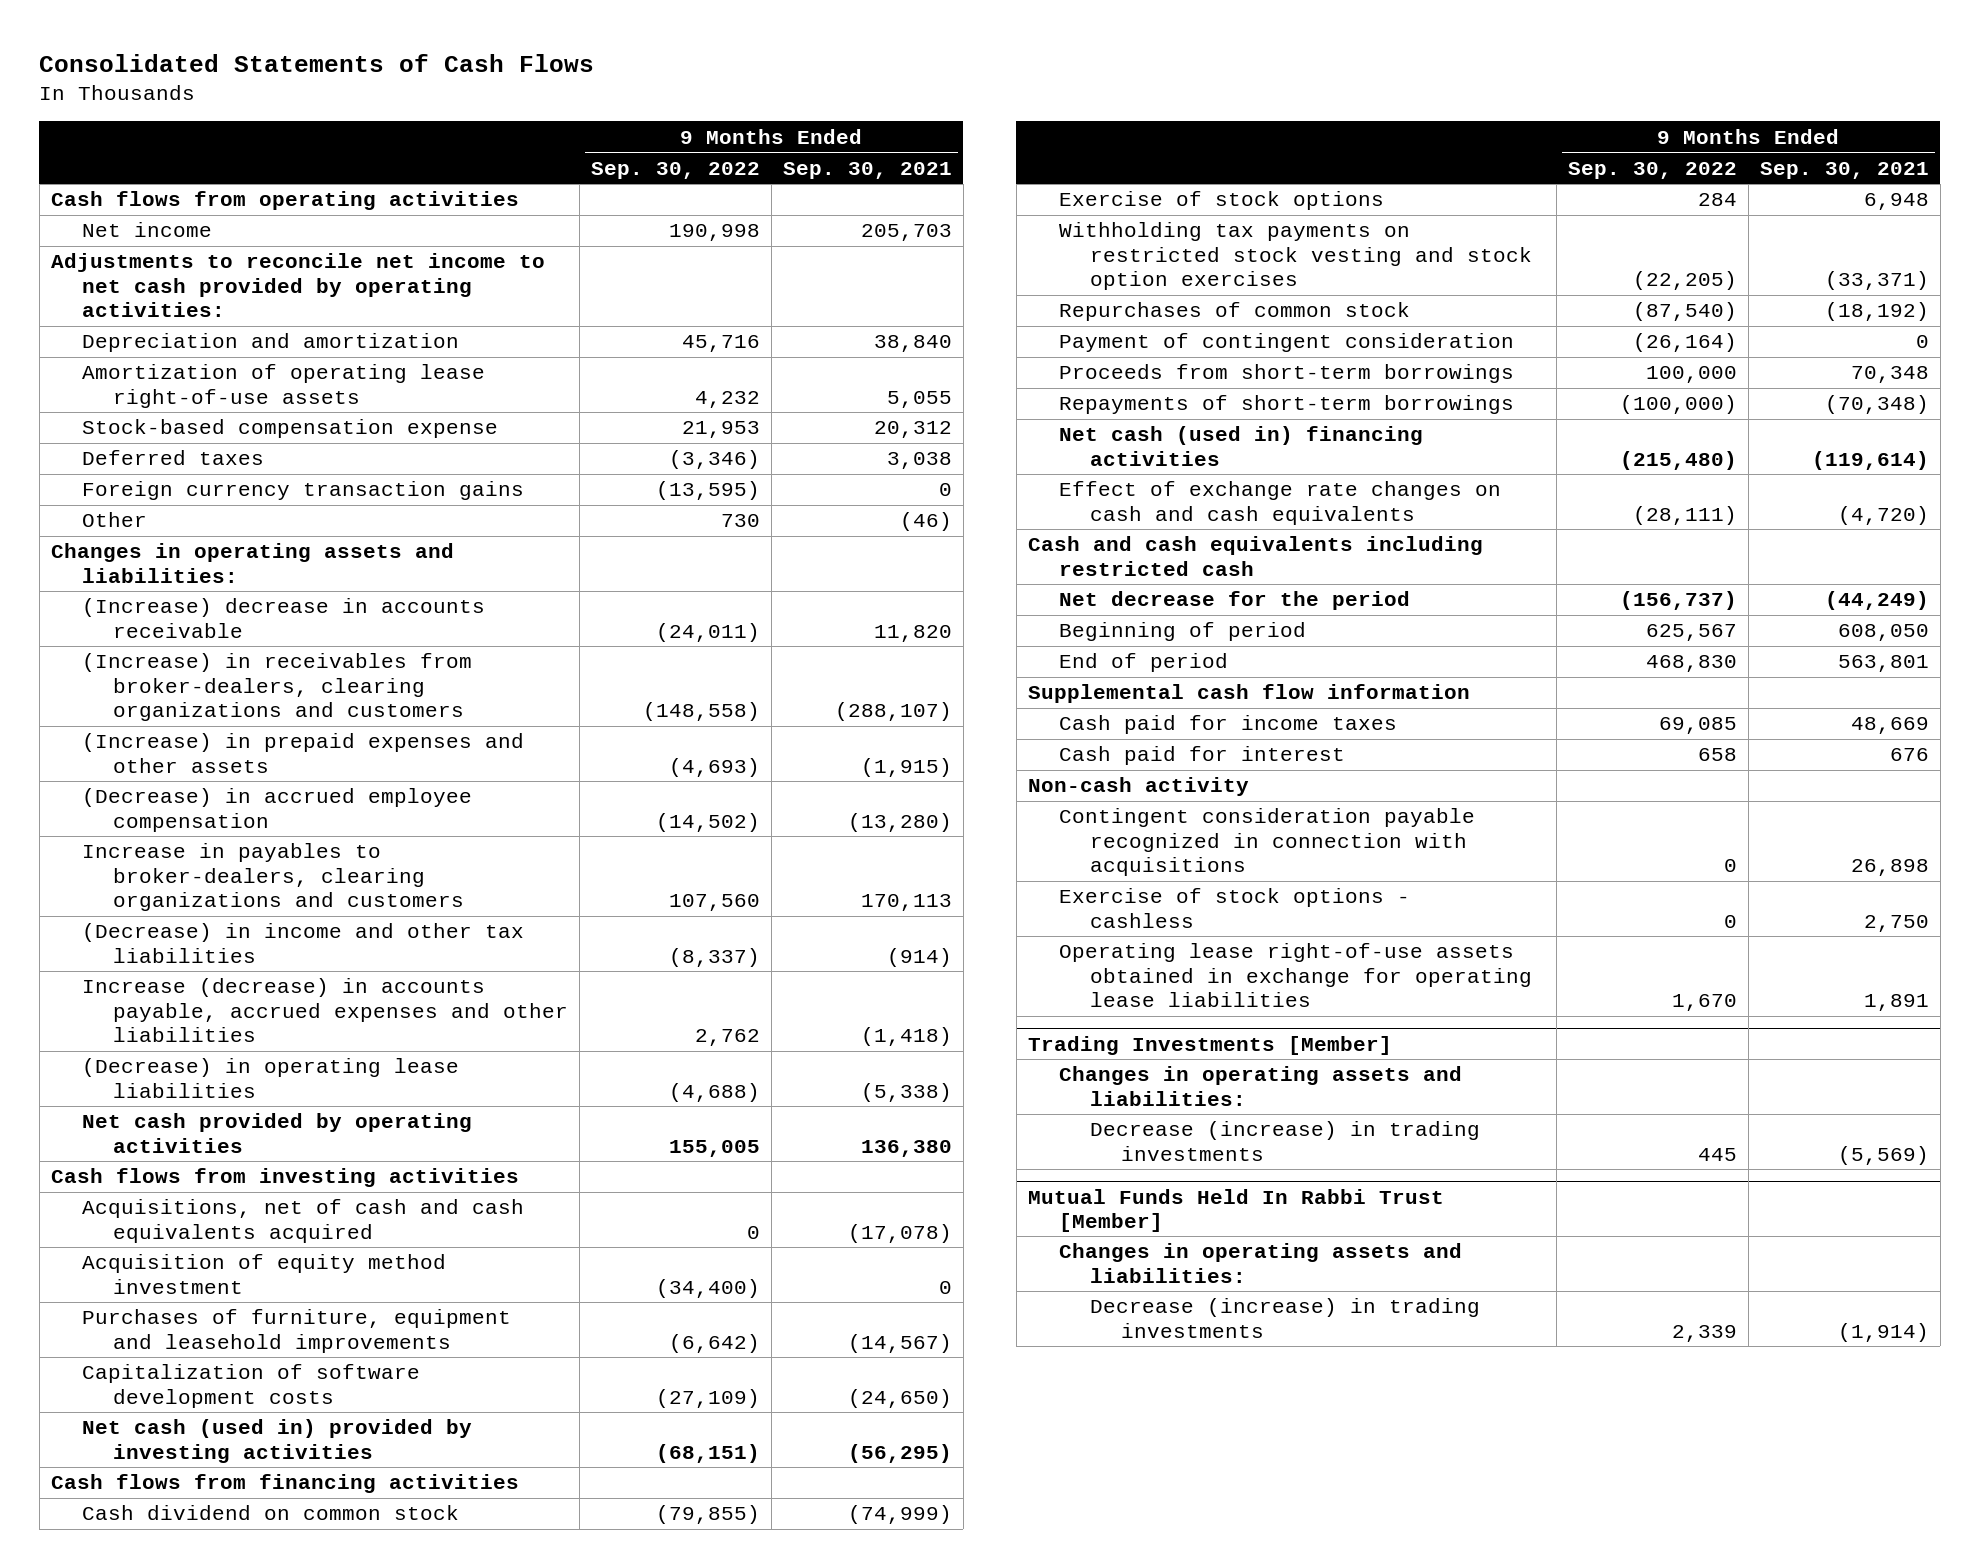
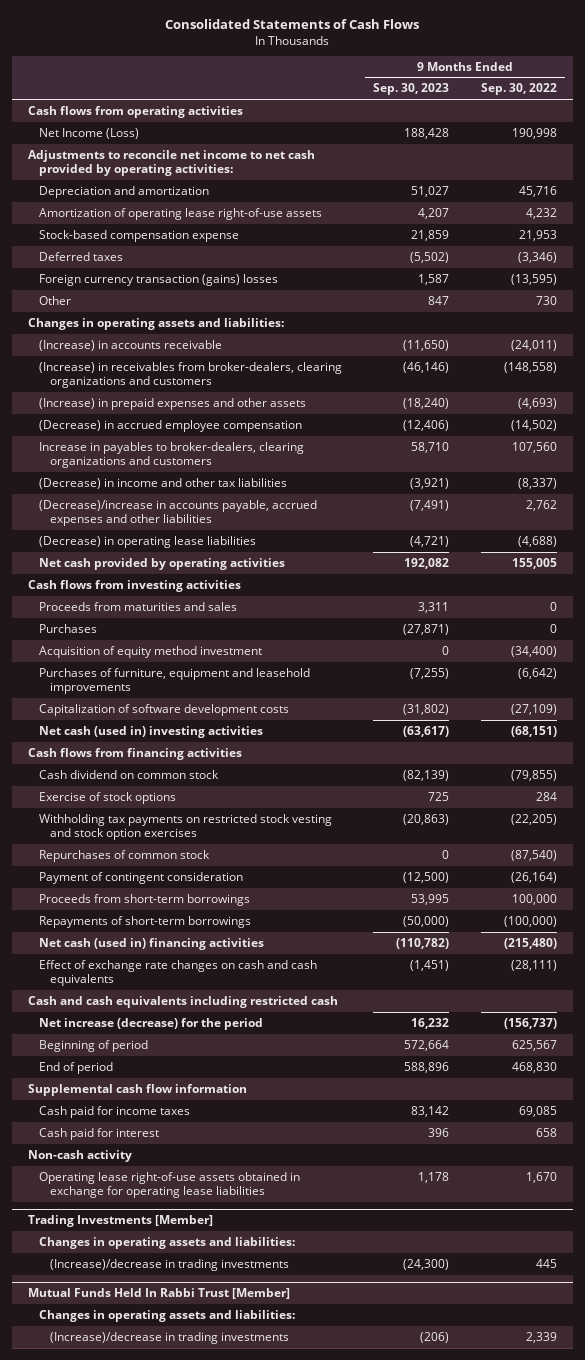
[782,161,952,179] Sep. 30, 2021 -> none
none -> [373,83,450,96] Sep. 30, 2023
[81,222,212,238] Net income -> [38,127,139,139] Net Income (Loss)
[81,481,524,501] Foreign currency transaction gains -> [38,273,278,286] Foreign currency transaction (gains) losses
[81,598,485,638] (Increase) decrease in accounts receivable -> [38,339,222,351] (Increase) in accounts receivable
[81,978,569,1043] Increase (decrease) in accounts payable, accrued expenses and other liabilities -> [38,499,317,527] (Decrease)/increase in accounts payable, accrued expenses and other liabilities
[81,1199,524,1243] Acquisitions, net of cash and cash equivalents acquired -> none
none -> [38,601,237,611] Proceeds from maturities and sales
none -> [38,623,97,633] Purchases
[81,1419,472,1463] Net cash (used in) provided by investing activities -> [38,725,263,738] Net cash (used in) investing activities
[1058,591,1410,611] Net decrease for the period -> [38,1017,263,1030] Net increase (decrease) for the period
[1058,808,1475,877] Contingent consideration payable recognized in connection with acquisitions -> none
[1058,888,1410,928] Exercise of stock options - cashless -> none
[1090,1121,1481,1161] Decrease (increase) in trading investments -> [49,1258,289,1271] (Increase)/decrease in trading investments
[1090,1298,1481,1338] Decrease (increase) in trading investments -> [49,1331,289,1344] (Increase)/decrease in trading investments

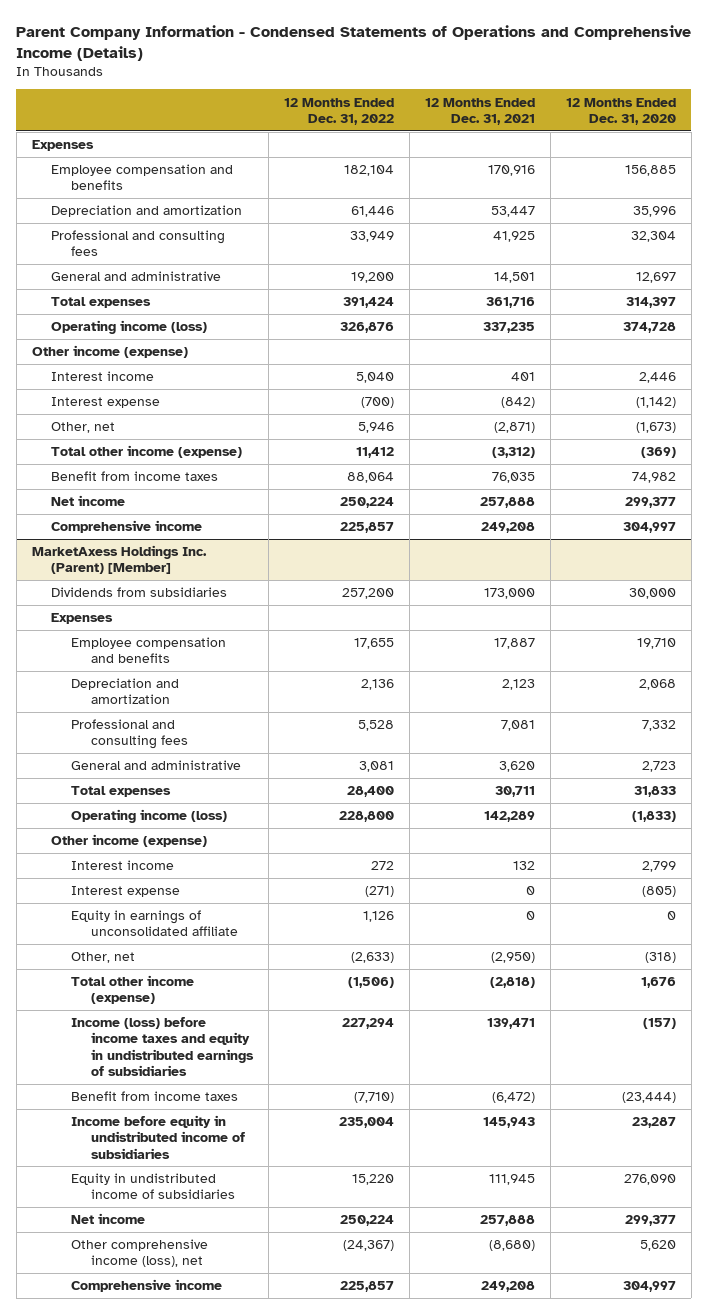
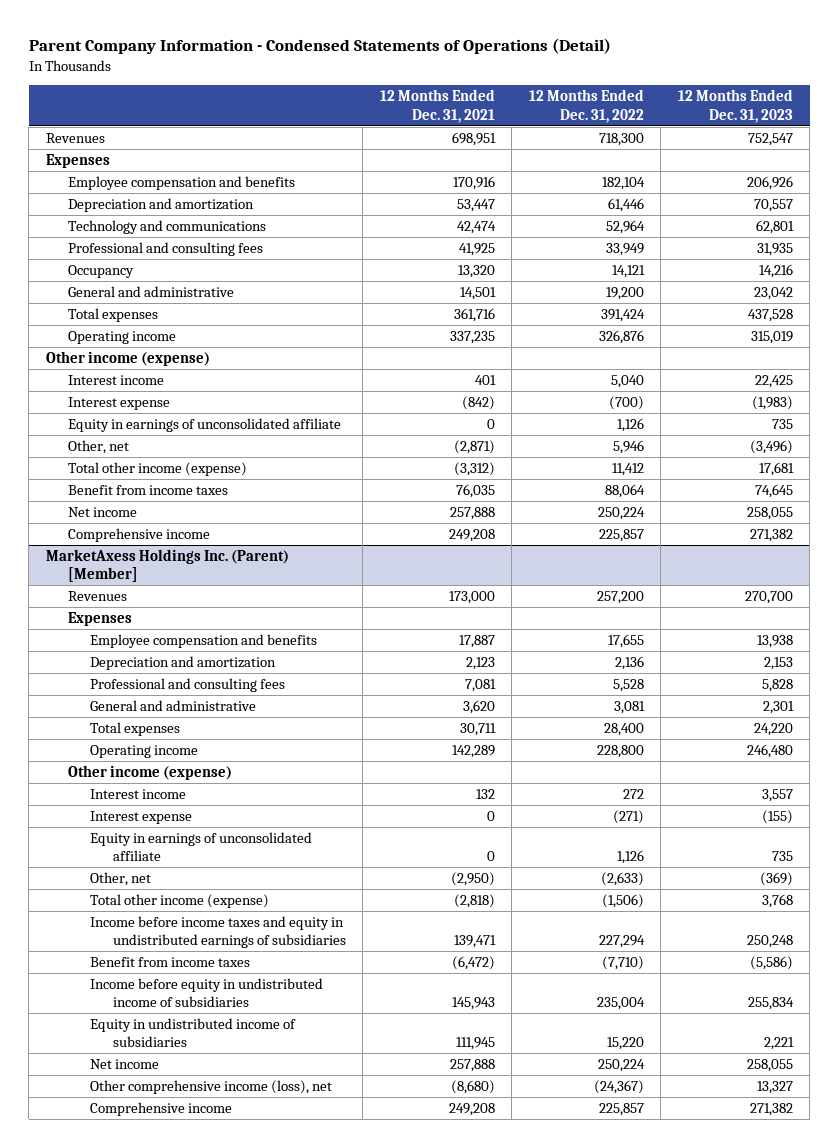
[16,24,692,61] Parent Company Information - Condensed Statements of Operations and Comprehensive Income (Details) -> [28,38,611,55] Parent Company Information - Condensed Statements of Operations (Detail)
[565,97,676,125] 12 Months Ended Dec. 31, 2020 -> none
none -> [677,89,793,123] 12 Months Ended Dec. 31, 2023
none -> [45,132,105,143] Revenues
none -> [68,219,267,234] Technology and communications
none -> [68,264,135,278] Occupancy
[51,320,208,335] Operating income (loss) -> [68,330,177,344] Operating income
none -> [68,417,342,432] Equity in earnings of unconsolidated affiliate
[51,587,228,598] Dividends from subsidiaries -> [68,590,128,601] Revenues
[70,809,227,824] Operating income (loss) -> [90,744,199,758] Operating income
[70,1017,254,1076] Income (loss) before income taxes and equity in undistributed earnings of subsidiaries -> [90,915,346,949] Income before income taxes and equity in undistributed earnings of subsidiaries

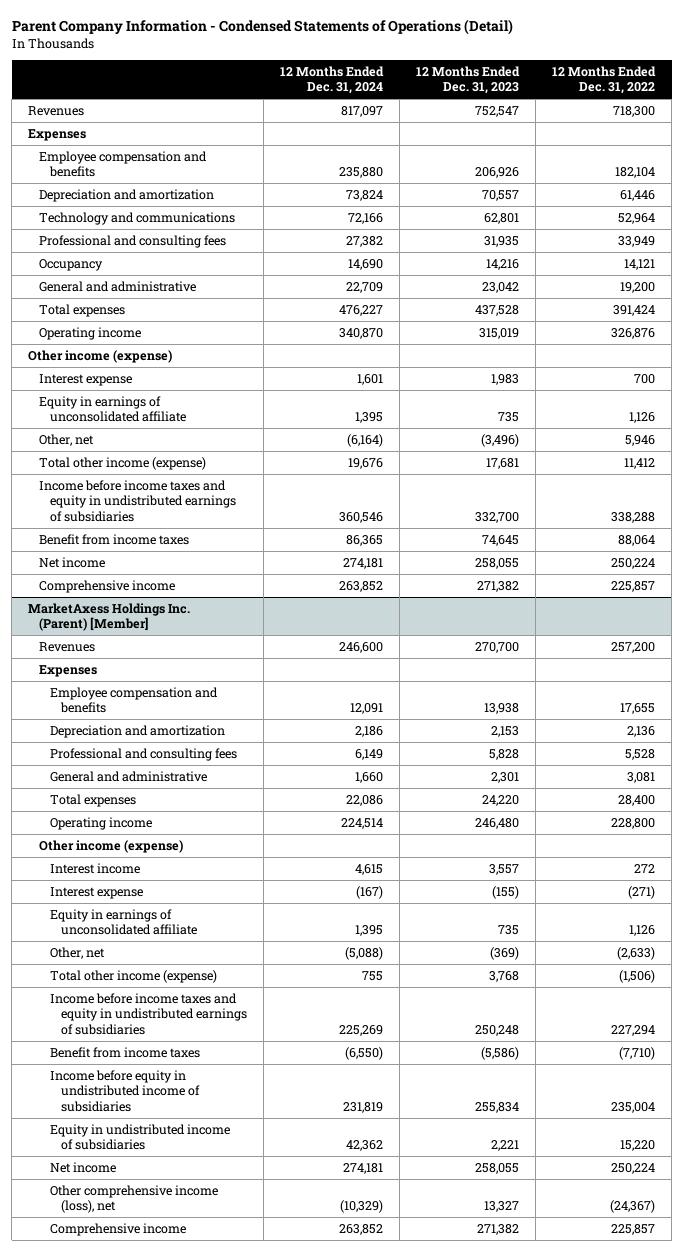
[379,89,495,123] 12 Months Ended Dec. 31, 2021 -> none
none -> [280,66,385,95] 12 Months Ended Dec. 31, 2024
[68,374,165,385] Interest income -> none
[608,395,644,410] (700) -> [634,373,656,384] 700
[751,395,793,410] (1,983) -> [491,373,520,385] 1,983
none -> [39,479,237,522] Income before income taxes and equity in undistributed earnings of subsidiaries

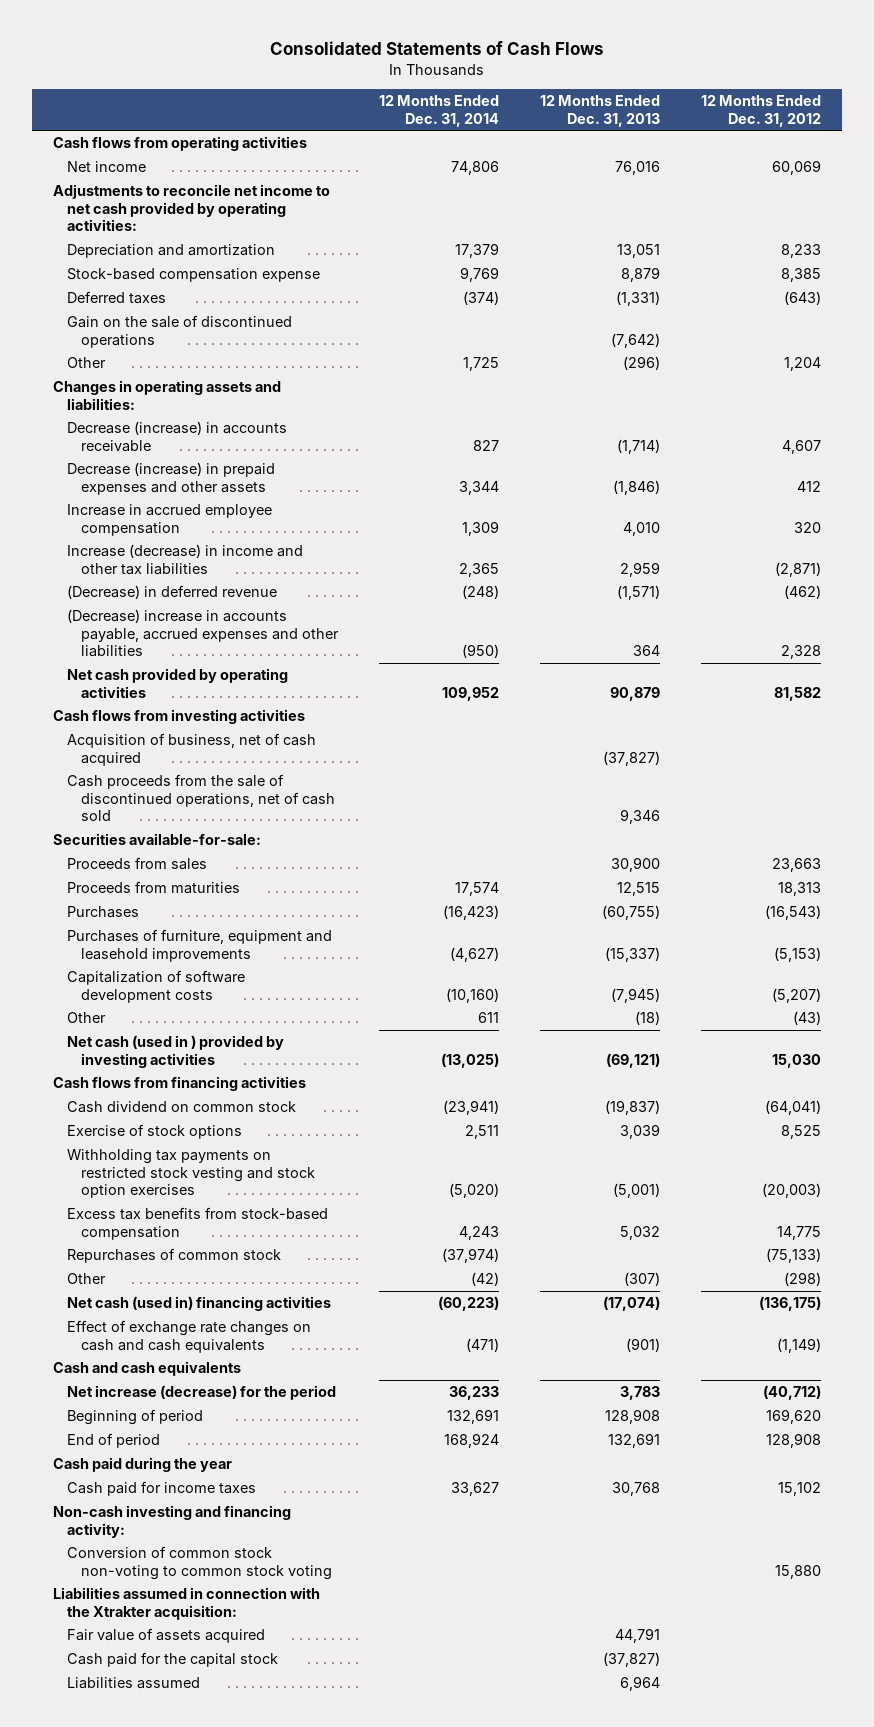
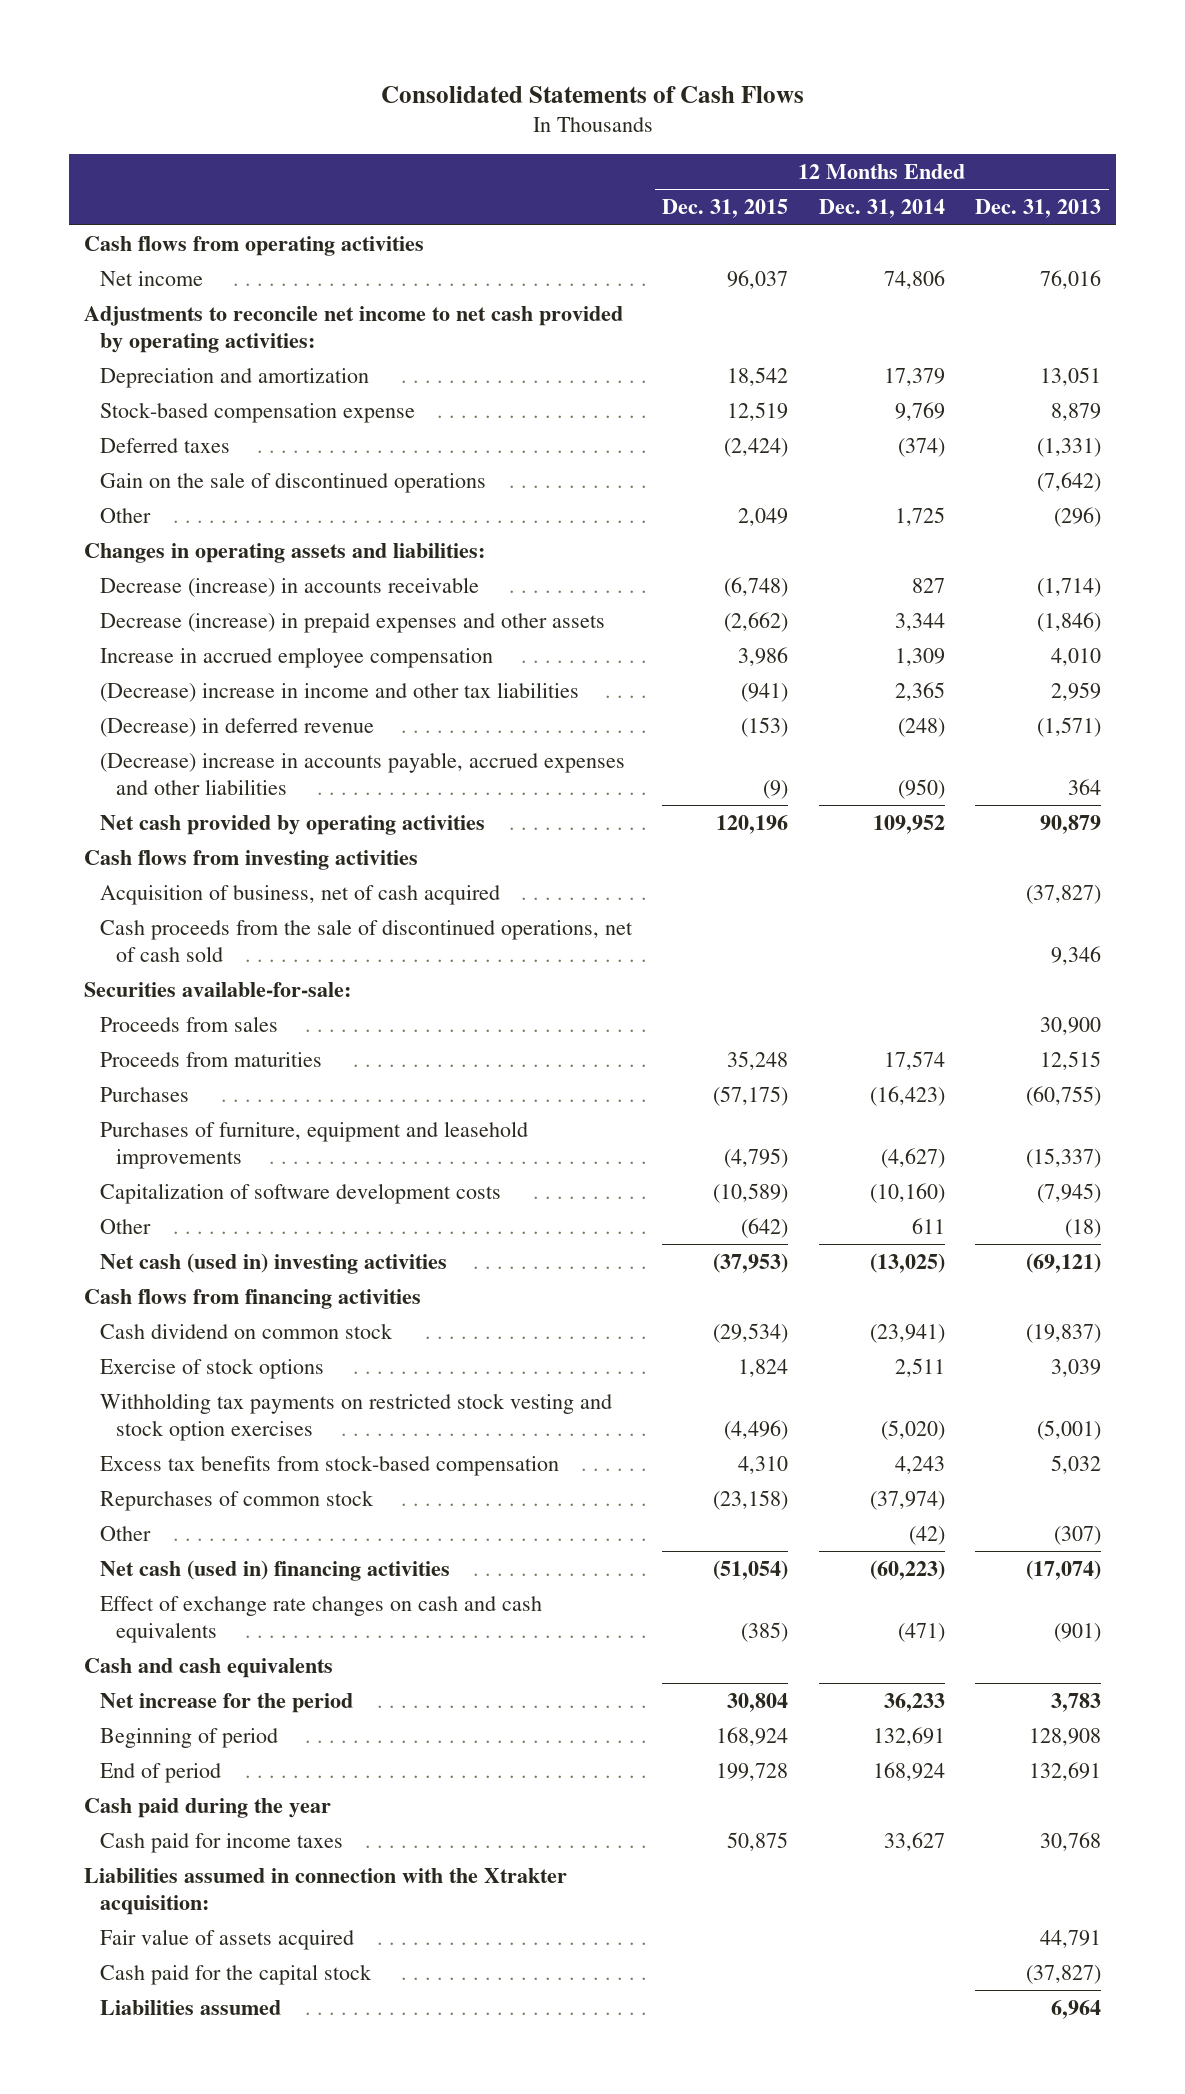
[701,95,822,127] 12 Months Ended Dec. 31, 2012 -> none
none -> [662,199,789,219] Dec. 31, 2015
[66,544,303,575] Increase (decrease) in income and other tax liabilities -> [100,681,580,702] (Decrease) increase in income and other tax liabilities
[66,1035,284,1068] Net cash (used in ) provided by investing activities -> [100,1252,448,1274] Net cash (used in) investing activities
[66,1385,336,1401] Net increase (decrease) for the period -> [100,1692,354,1713] Net increase for the period
[52,1505,291,1538] Non-cash investing and financing activity: -> none
[66,1546,333,1580] Conversion of common stock non-voting to common stock voting -> none

